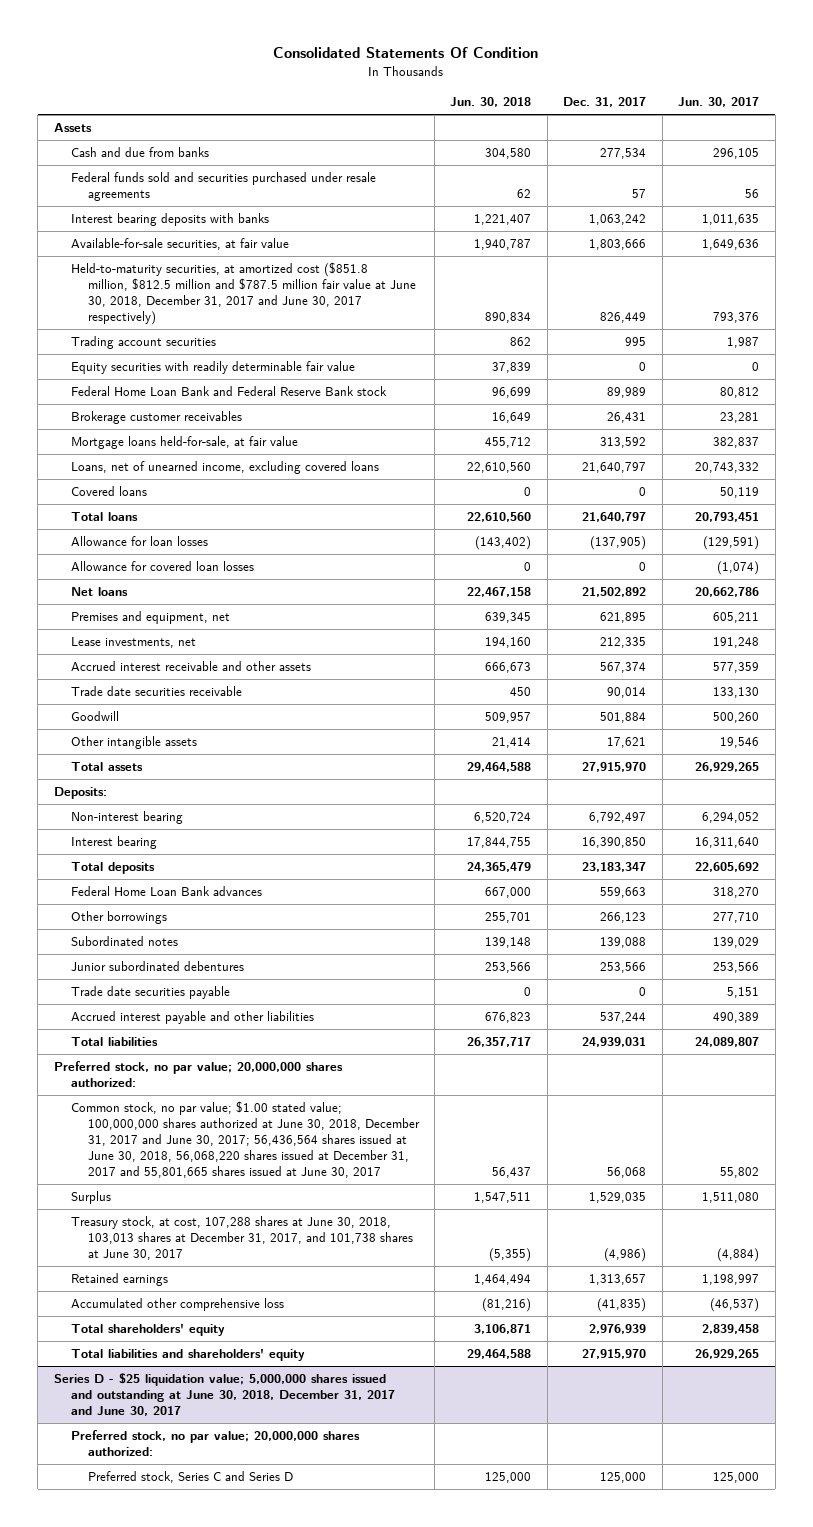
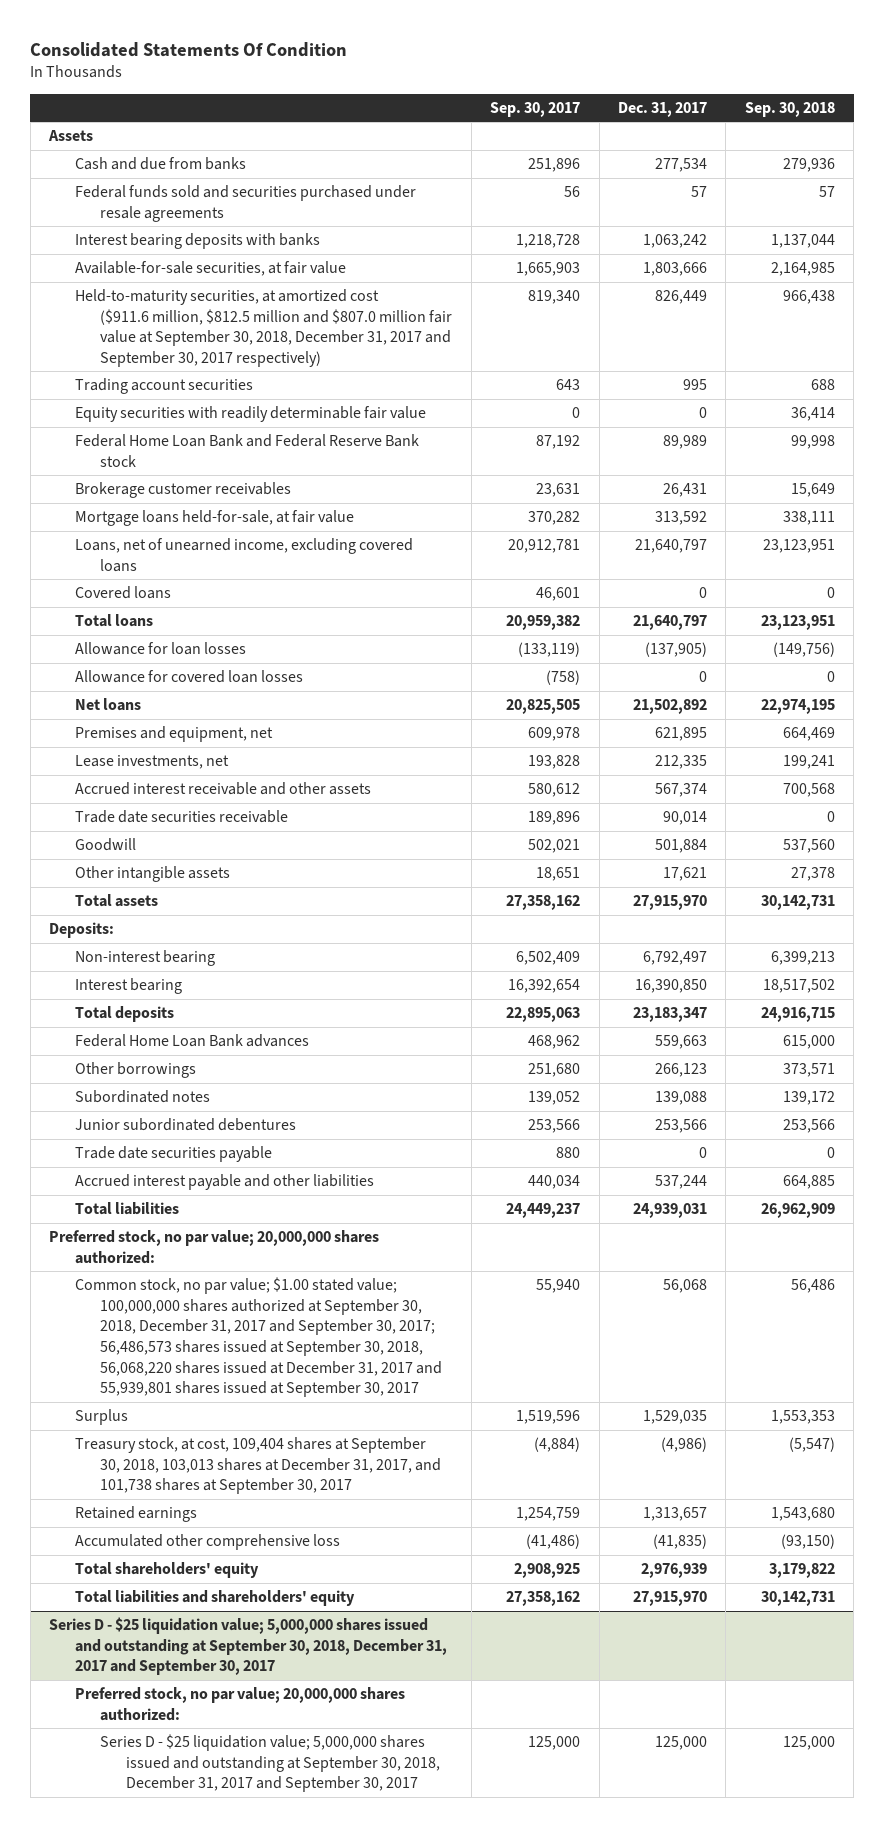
[450,96,532,107] Jun. 30, 2018 -> none
[678,96,760,107] Jun. 30, 2017 -> none
none -> [490,101,581,117] Sep. 30, 2017
none -> [744,101,835,117] Sep. 30, 2018
[70,262,416,326] Held-to-maturity securities, at amortized cost ($851.8 million, $812.5 million and $787.5 million fair value at June 30, 2018, December 31, 2017 and June 30, 2017 respectively) -> [74,289,453,367] Held-to-maturity securities, at amortized cost ($911.6 million, $812.5 million and $807.0 million fair value at September 30, 2018, December 31, 2017 and September 30, 2017 respectively)
[70,1101,420,1179] Common stock, no par value; $1.00 stated value; 100,000,000 shares authorized at June 30, 2018, December 31, 2017 and June 30, 2017; 56,436,564 shares issued at June 30, 2018, 56,068,220 shares issued at December 31, 2017 and 55,801,665 shares issued at June 30, 2017 -> [74,1277,443,1398] Common stock, no par value; $1.00 stated value; 100,000,000 shares authorized at September 30, 2018, December 31, 2017 and September 30, 2017; 56,486,573 shares issued at September 30, 2018, 56,068,220 shares issued at December 31, 2017 and 55,939,801 shares issued at September 30, 2017
[70,1216,413,1261] Treasury stock, at cost, 107,288 shares at June 30, 2018, 103,013 shares at December 31, 2017, and 101,738 shares at June 30, 2017 -> [74,1437,442,1495] Treasury stock, at cost, 109,404 shares at September 30, 2018, 103,013 shares at December 31, 2017, and 101,738 shares at September 30, 2017
[53,1373,395,1417] Series D - $25 liquidation value; 5,000,000 shares issued and outstanding at June 30, 2018, December 31, 2017 and June 30, 2017 -> [49,1617,447,1676] Series D - $25 liquidation value; 5,000,000 shares issued and outstanding at September 30, 2018, December 31, 2017 and September 30, 2017
[87,1471,293,1484] Preferred stock, Series C and Series D -> [100,1734,440,1793] Series D - $25 liquidation value; 5,000,000 shares issued and outstanding at September 30, 2018, December 31, 2017 and September 30, 2017

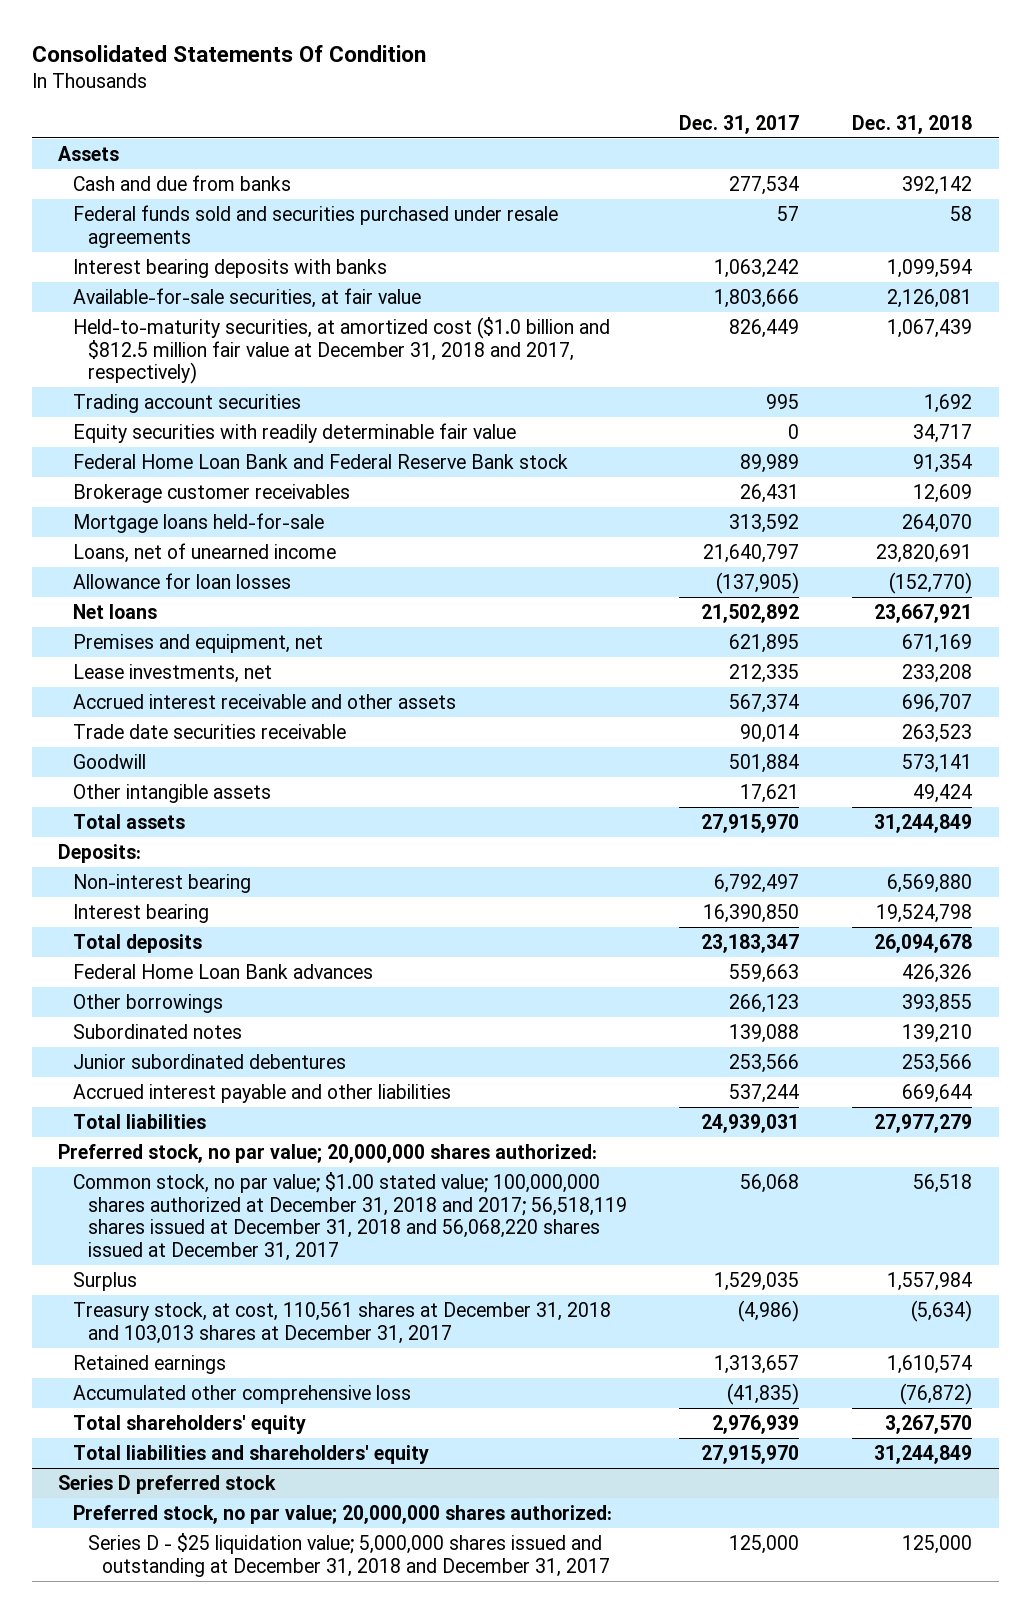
[490,101,581,117] Sep. 30, 2017 -> none
[744,101,835,117] Sep. 30, 2018 -> none
none -> [852,114,973,134] Dec. 31, 2018
[74,289,453,367] Held-to-maturity securities, at amortized cost ($911.6 million, $812.5 million and $807.0 million fair value at September 30, 2018, December 31, 2017 and September 30, 2017 respectively) -> [72,316,610,385] Held-to-maturity securities, at amortized cost ($1.0 billion and $812.5 million fair value at December 31, 2018 and 2017, respectively)
[74,586,171,600] Covered loans -> none
[74,614,153,628] Total loans -> none
[74,510,354,527] Mortgage loans held-for-sale, at fair value -> [72,512,324,533] Mortgage loans held-for-sale
[74,538,413,572] Loans, net of unearned income, excluding covered loans -> [72,542,336,563] Loans, net of unearned income
[74,670,303,684] Allowance for covered loan losses -> none
[74,1146,272,1163] Trade date securities payable -> none
[74,1277,443,1398] Common stock, no par value; $1.00 stated value; 100,000,000 shares authorized at September 30, 2018, December 31, 2017 and September 30, 2017; 56,486,573 shares issued at September 30, 2018, 56,068,220 shares issued at December 31, 2017 and 55,939,801 shares issued at September 30, 2017 -> [72,1171,627,1262] Common stock, no par value; $1.00 stated value; 100,000,000 shares authorized at December 31, 2018 and 2017; 56,518,119 shares issued at December 31, 2018 and 56,068,220 shares issued at December 31, 2017
[74,1437,442,1495] Treasury stock, at cost, 109,404 shares at September 30, 2018, 103,013 shares at December 31, 2017, and 101,738 shares at September 30, 2017 -> [72,1301,611,1344] Treasury stock, at cost, 110,561 shares at December 31, 2018 and 103,013 shares at December 31, 2017
[49,1617,447,1676] Series D - $25 liquidation value; 5,000,000 shares issued and outstanding at September 30, 2018, December 31, 2017 and September 30, 2017 -> [58,1474,277,1494] Series D preferred stock
[100,1734,440,1793] Series D - $25 liquidation value; 5,000,000 shares issued and outstanding at September 30, 2018, December 31, 2017 and September 30, 2017 -> [87,1532,611,1577] Series D - $25 liquidation value; 5,000,000 shares issued and outstanding at December 31, 2018 and December 31, 2017

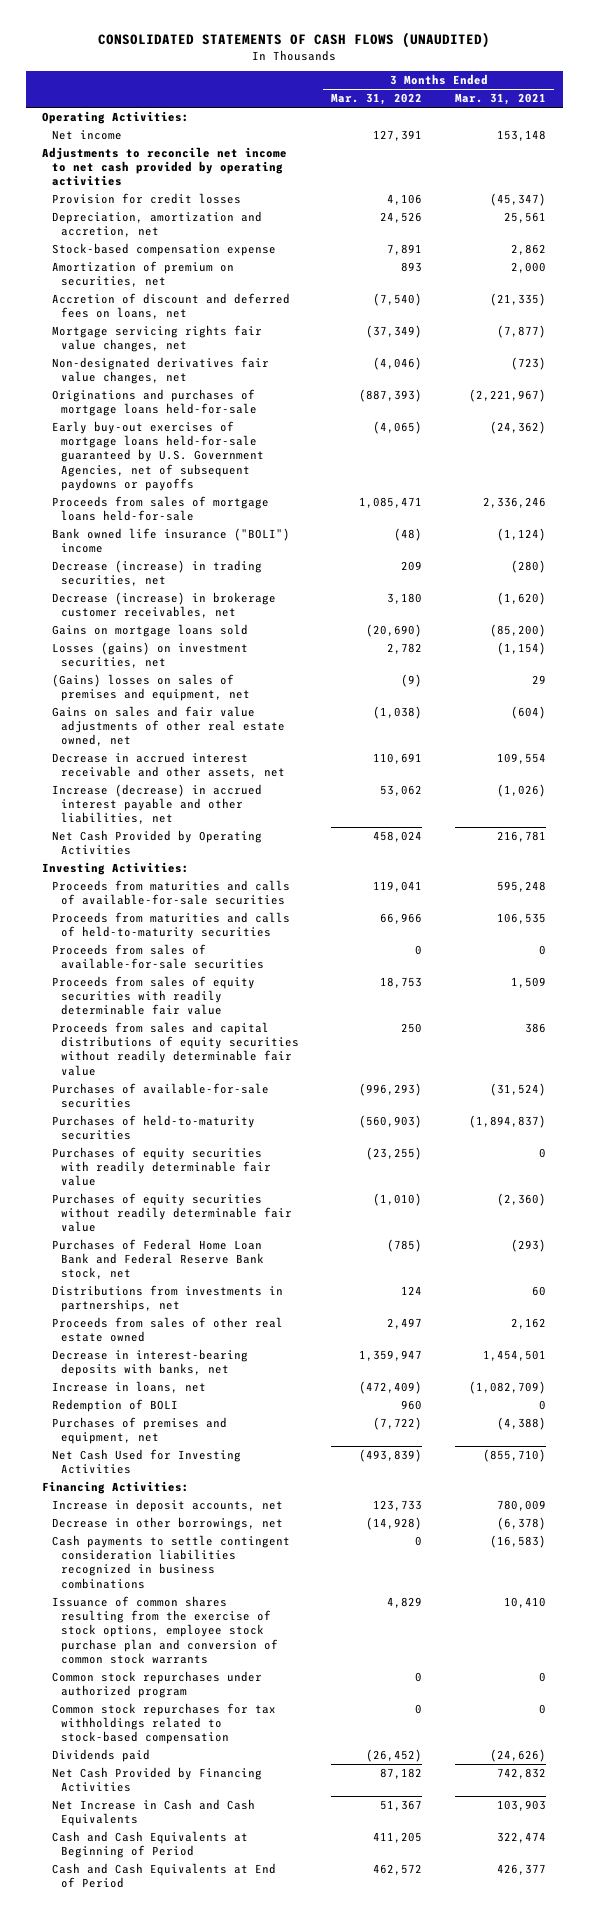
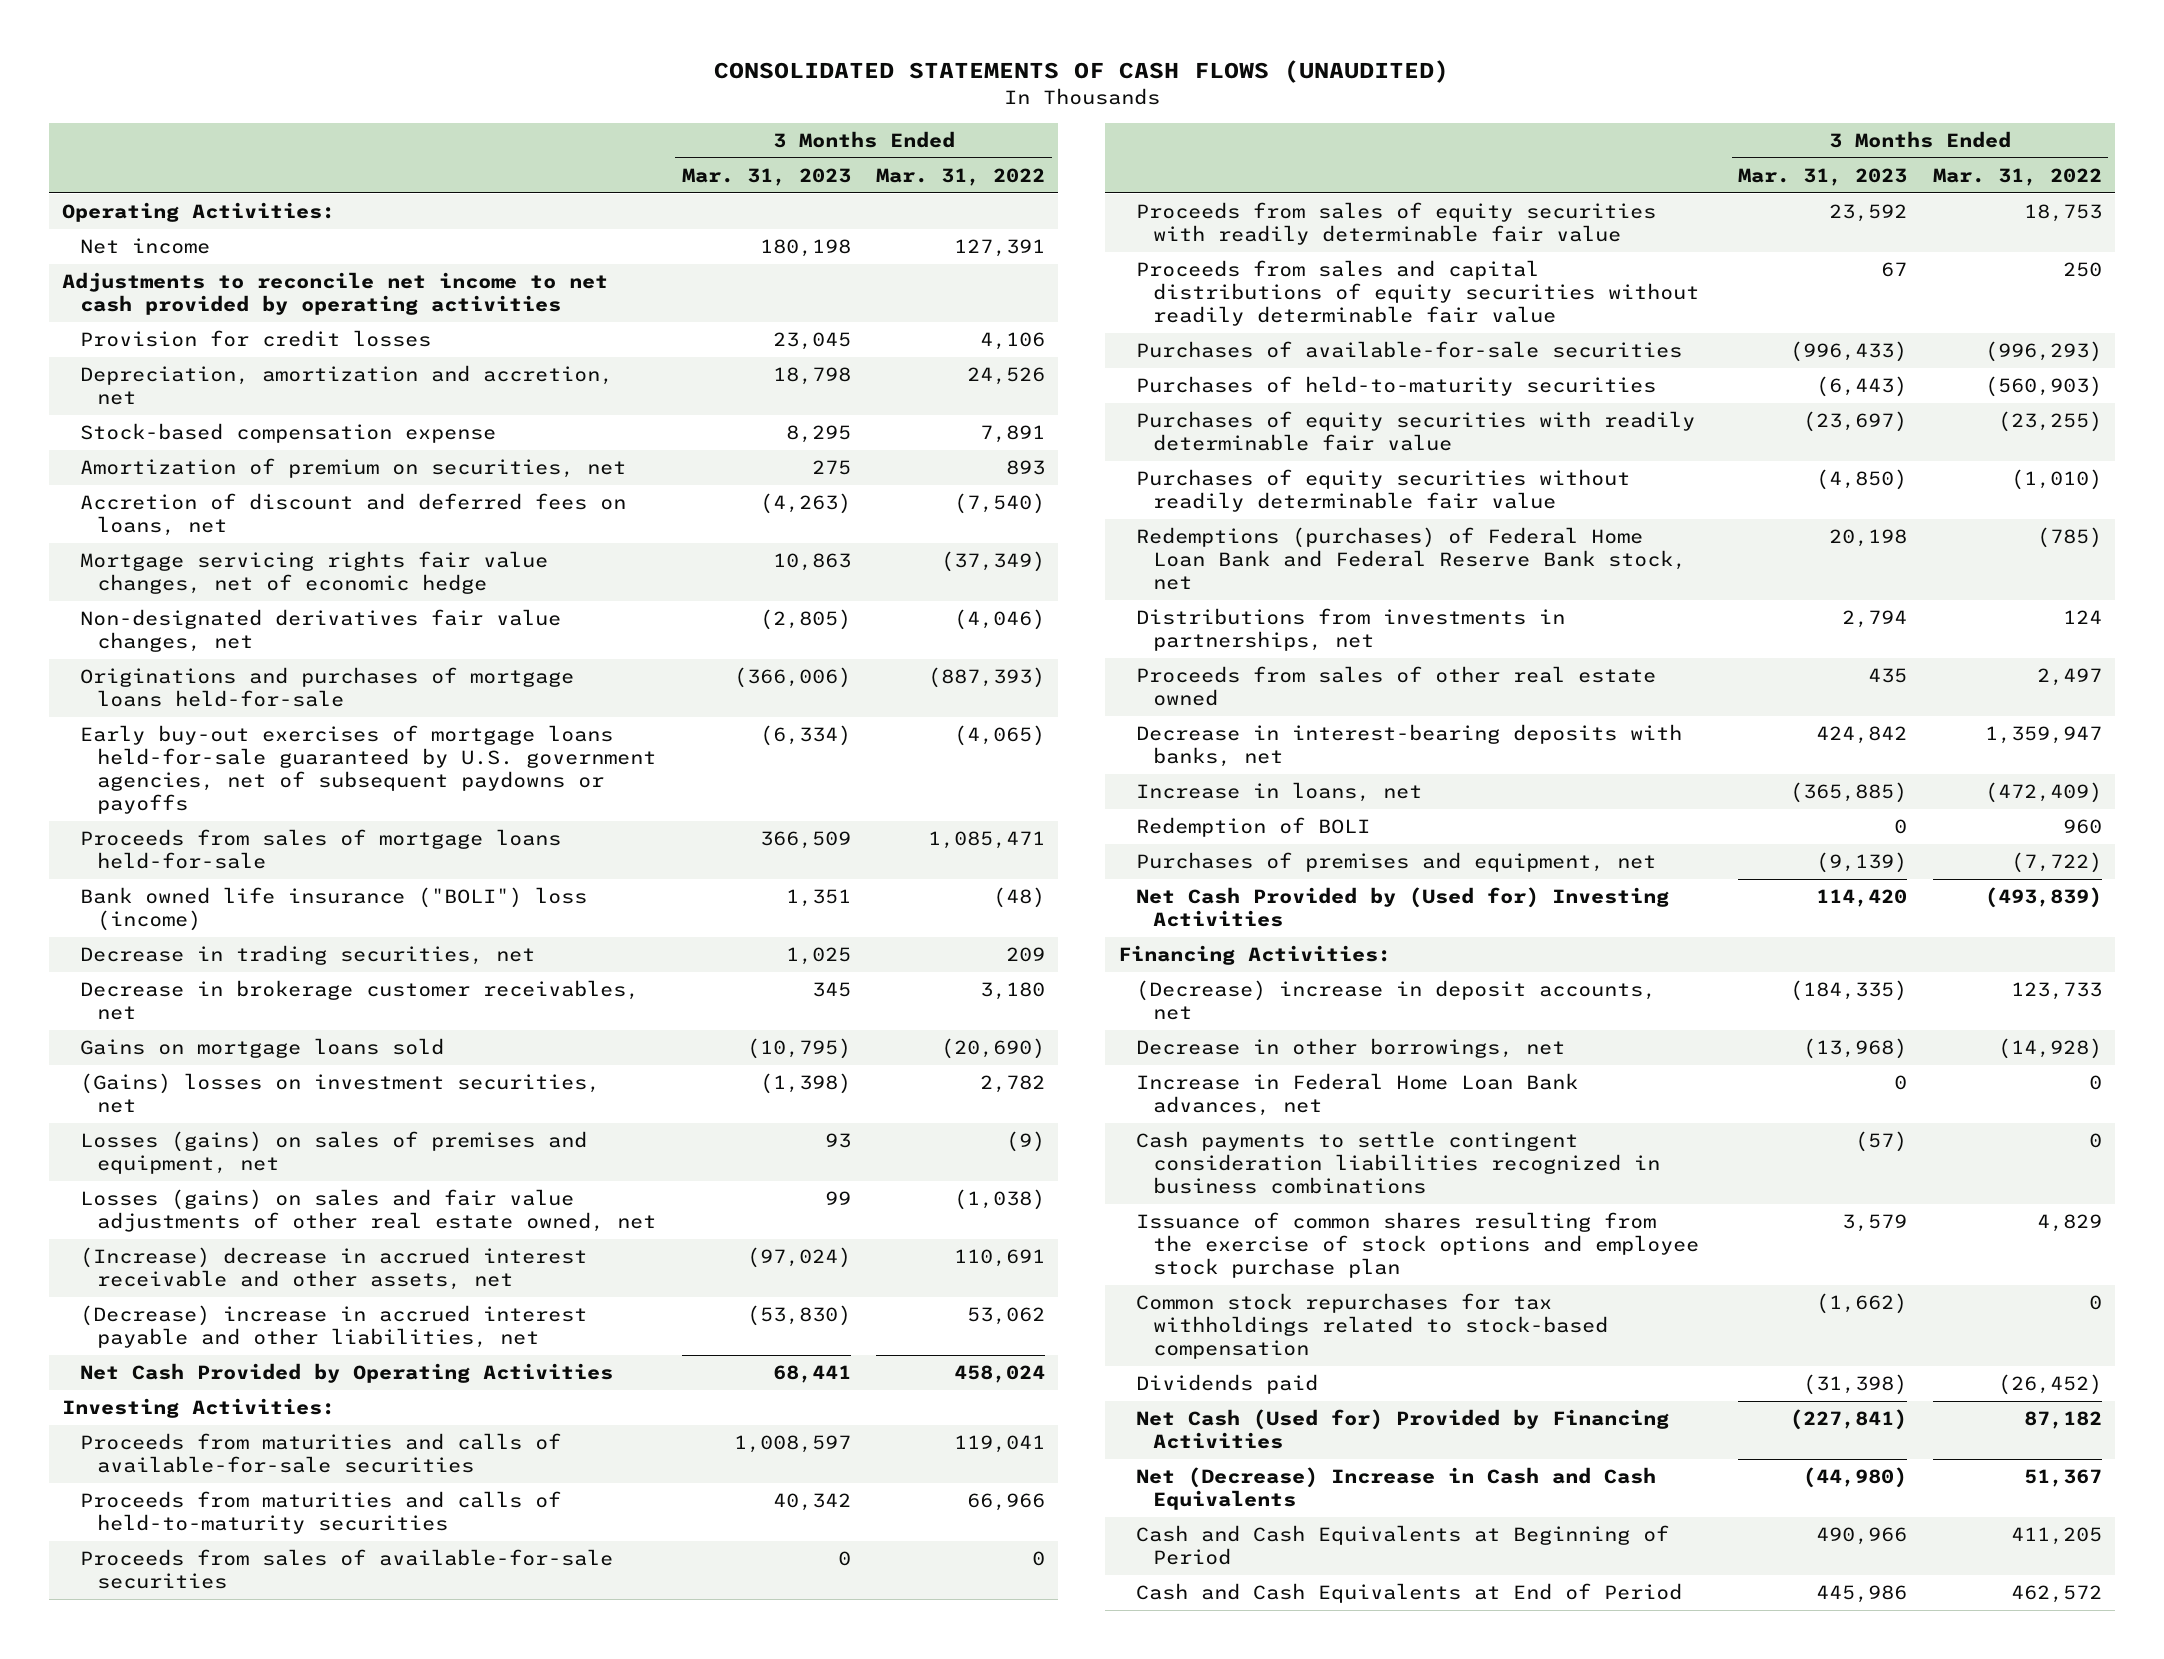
[455,93,547,106] Mar. 31, 2021 -> none
none -> [681,167,851,186] Mar. 31, 2023
[51,325,262,353] Mortgage servicing rights fair value changes, net -> [79,551,548,595] Mortgage servicing rights fair value changes, net of economic hedge
[51,421,264,491] Early buy-out exercises of mortgage loans held-for-sale guaranteed by U.S. Government Agencies, net of subsequent paydowns or payoffs -> [79,725,657,815] Early buy-out exercises of mortgage loans held-for-sale guaranteed by U.S. government agencies, net of subsequent paydowns or payoffs
[51,528,290,554] Bank owned life insurance ("BOLI") income -> [79,887,587,932] Bank owned life insurance ("BOLI") loss (income)
[51,560,262,587] Decrease (increase) in trading securities, net -> [79,945,535,966] Decrease in trading securities, net
[51,592,276,619] Decrease (increase) in brokerage customer receivables, net -> [79,980,639,1021] Decrease in brokerage customer receivables, net
[51,642,248,669] Losses (gains) on investment securities, net -> [79,1073,600,1114] (Gains) losses on investment securities, net
[51,674,250,702] (Gains) losses on sales of premises and equipment, net -> [79,1131,587,1175] Losses (gains) on sales of premises and equipment, net
[51,706,285,747] Gains on sales and fair value adjustments of other real estate owned, net -> [79,1189,657,1233] Losses (gains) on sales and fair value adjustments of other real estate owned, net
[51,752,285,779] Decrease in accrued interest receivable and other assets, net -> [79,1247,587,1291] (Increase) decrease in accrued interest receivable and other assets, net
[51,784,262,825] Increase (decrease) in accrued interest payable and other liabilities, net -> [79,1305,587,1349] (Decrease) increase in accrued interest payable and other liabilities, net
[51,1239,264,1280] Purchases of Federal Home Loan Bank and Federal Reserve Bank stock, net -> [1135,527,1687,591] Redemptions (purchases) of Federal Home Loan Bank and Federal Reserve Bank stock, net
[51,1449,241,1475] Net Cash Used for Investing Activities -> [1135,887,1669,928] Net Cash Provided by (Used for) Investing Activities
[51,1499,283,1513] Increase in deposit accounts, net -> [1135,980,1656,1021] (Decrease) increase in deposit accounts, net
none -> [1135,1073,1578,1117] Increase in Federal Home Loan Bank advances, net
[51,1671,262,1699] Common stock repurchases under authorized program -> none
[51,1596,278,1664] Issuance of common shares resulting from the exercise of stock options, employee stock purchase plan and conversion of common stock warrants -> [1135,1212,1700,1279] Issuance of common shares resulting from the exercise of stock options and employee stock purchase plan
[51,1767,262,1793] Net Cash Provided by Financing Activities -> [1135,1409,1669,1450] Net Cash (Used for) Provided by Financing Activities
[51,1799,255,1827] Net Increase in Cash and Cash Equivalents -> [1135,1467,1656,1511] Net (Decrease) Increase in Cash and Cash Equivalents

